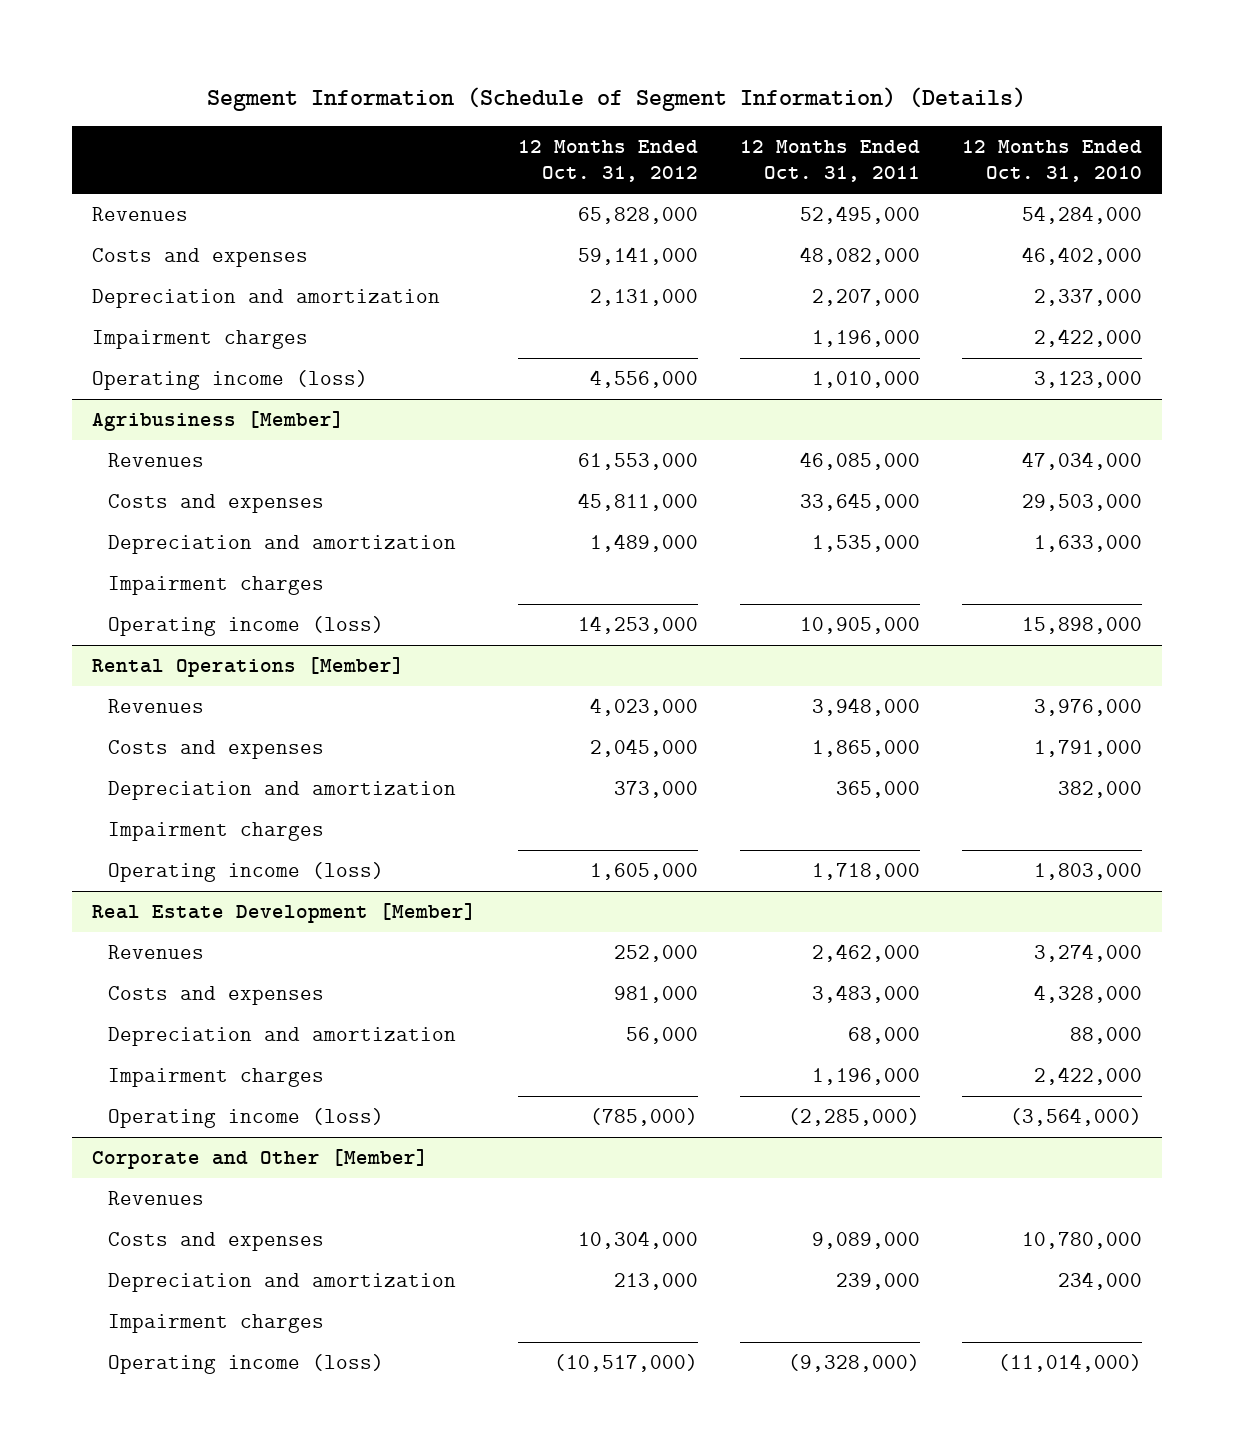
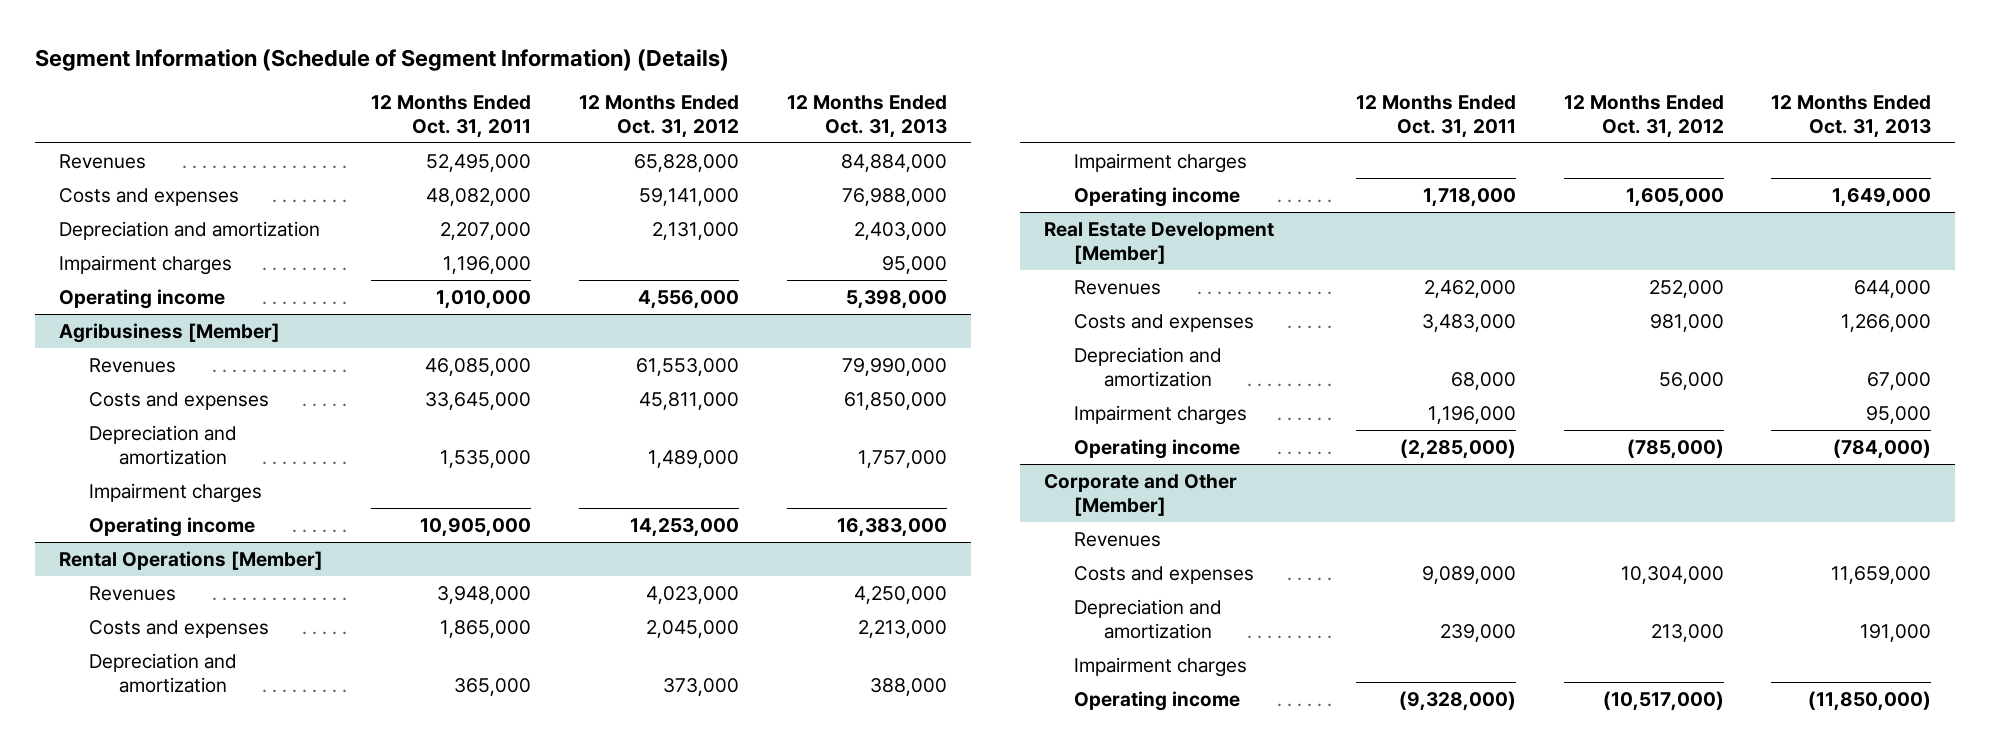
[961,140,1142,183] 12 Months Ended Oct. 31, 2010 -> none
none -> [786,95,947,138] 12 Months Ended Oct. 31, 2013
[92,370,369,391] Operating income (loss) -> [59,288,226,309] Operating income
[108,616,385,637] Operating income (loss) -> [89,516,256,537] Operating income
[108,862,385,883] Operating income (loss) -> [1073,186,1240,207] Operating income
[108,1108,385,1129] Operating income (loss) -> [1073,438,1240,459] Operating income
[108,1354,385,1375] Operating income (loss) -> [1073,690,1240,711] Operating income

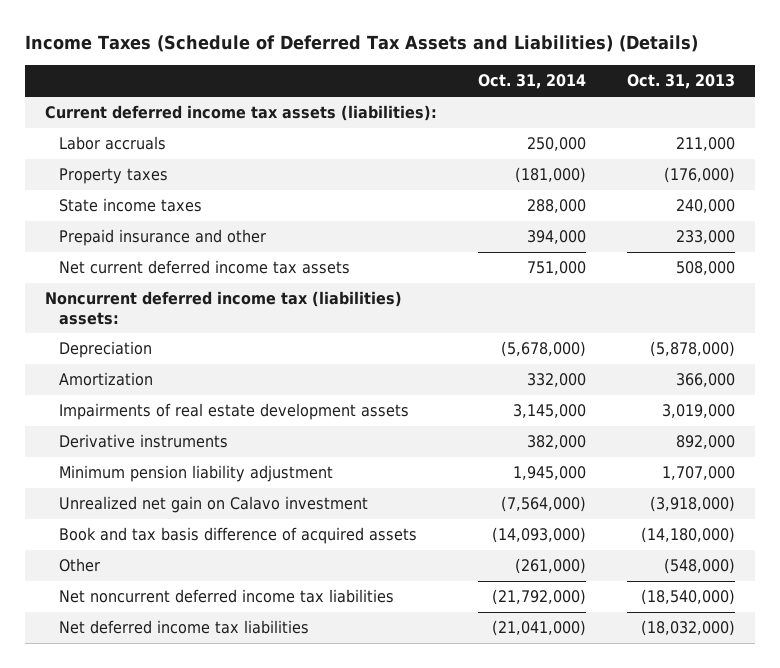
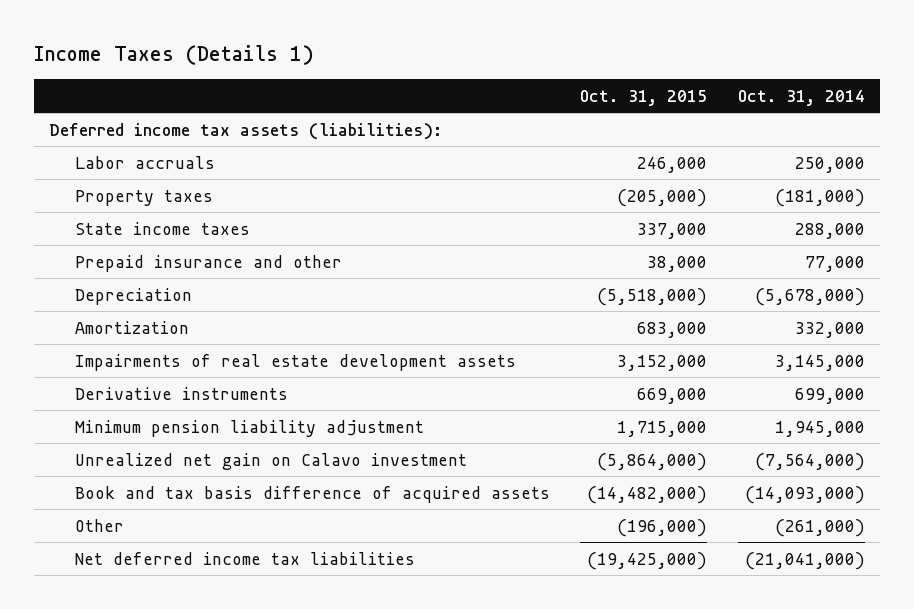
[25,35,699,53] Income Taxes (Schedule of Deferred Tax Assets and Liabilities) (Details) -> [33,45,314,66] Income Taxes (Details 1)
[626,74,735,90] Oct. 31, 2013 -> none
none -> [580,89,708,106] Oct. 31, 2015
[45,105,438,122] Current deferred income tax assets (liabilities): -> [49,122,443,140] Deferred income tax assets (liabilities):
[58,260,350,275] Net current deferred income tax assets -> none
[45,291,403,325] Noncurrent deferred income tax (liabilities) assets: -> none
[527,230,587,245] 394,000 -> [805,255,866,272] 77,000
[527,435,587,450] 382,000 -> [795,387,866,404] 699,000
[58,589,394,604] Net noncurrent deferred income tax liabilities -> none

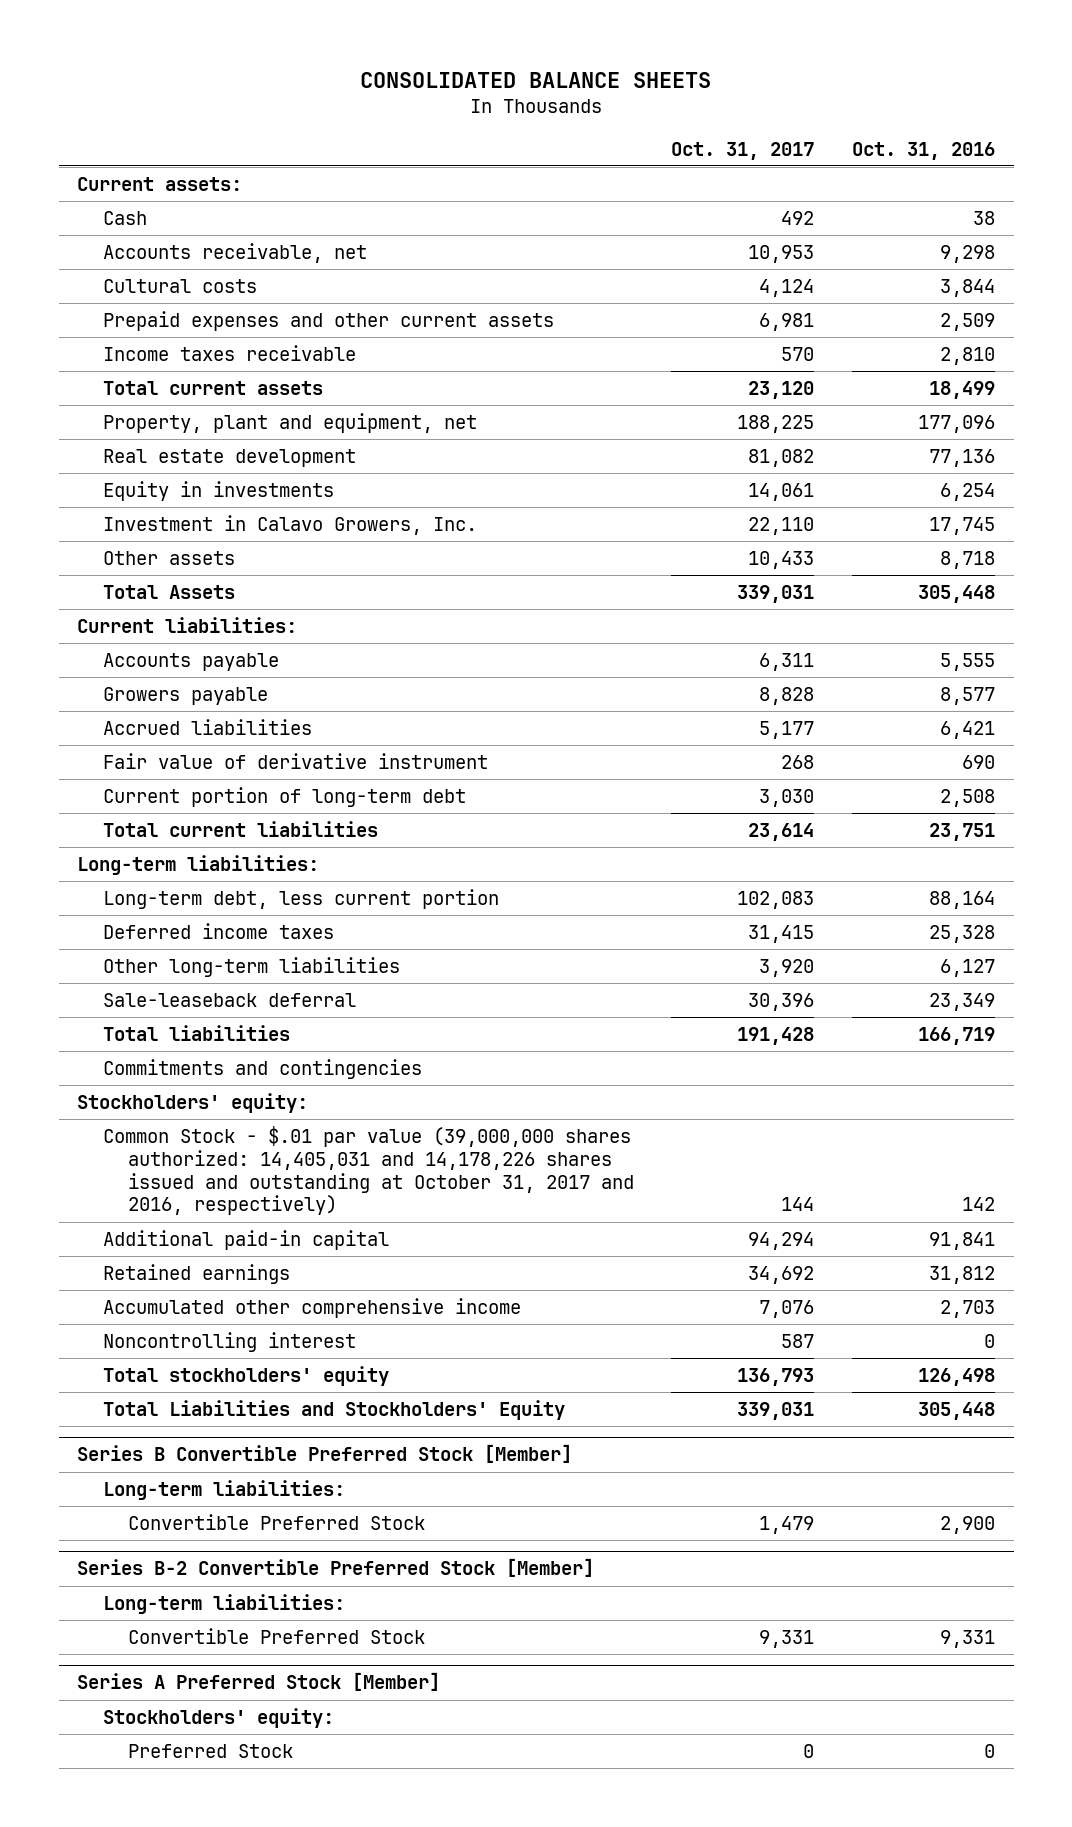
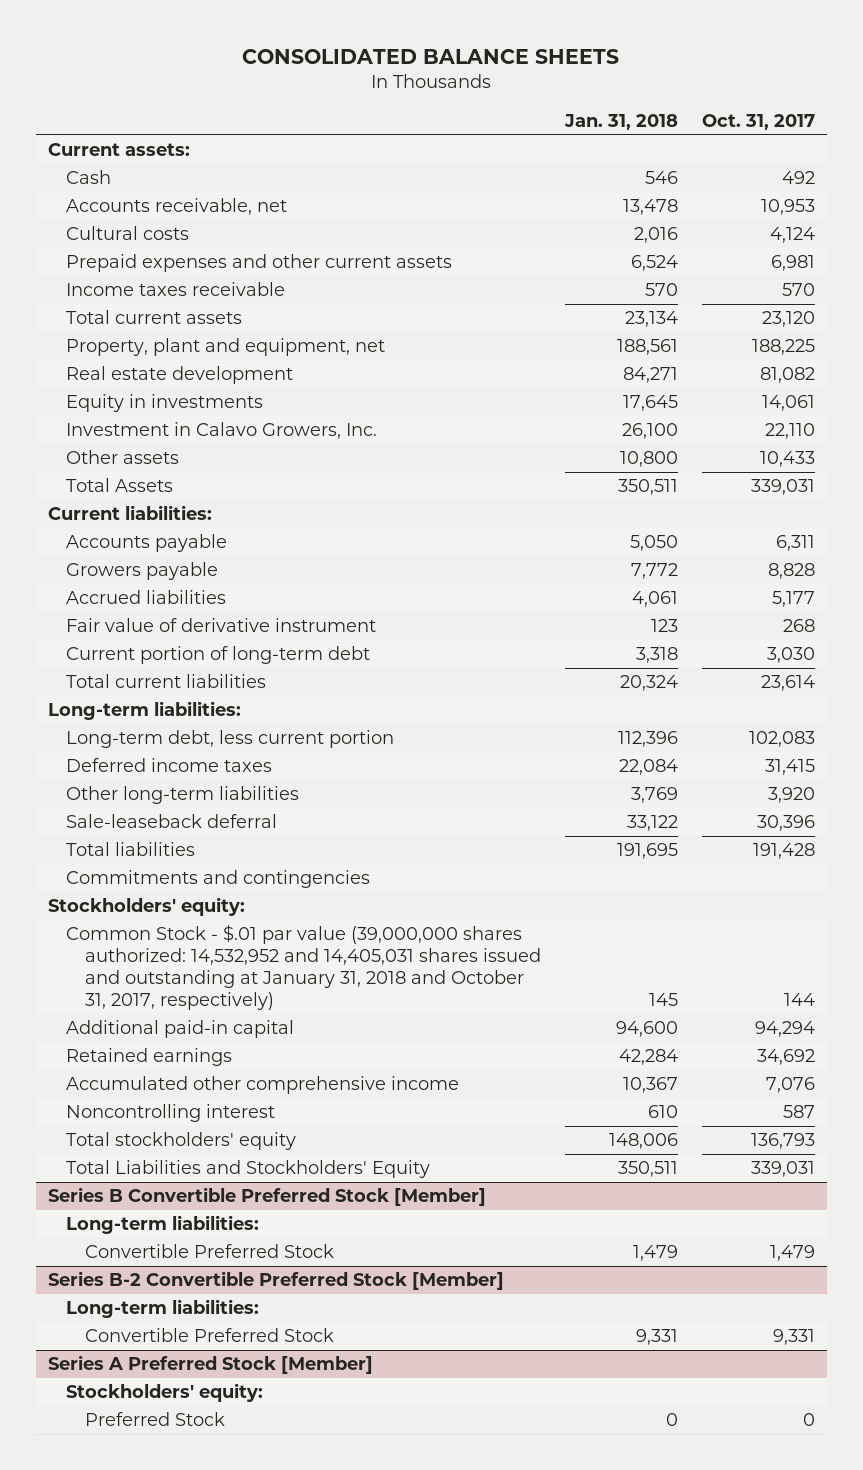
[851,141,995,160] Oct. 31, 2016 -> none
none -> [563,113,678,130] Jan. 31, 2018
[102,1125,634,1216] Common Stock - $.01 par value (39,000,000 shares authorized: 14,405,031 and 14,178,226 shares issued and outstanding at October 31, 2017 and 2016, respectively) -> [66,924,541,1011] Common Stock - $.01 par value (39,000,000 shares authorized: 14,532,952 and 14,405,031 shares issued and outstanding at January 31, 2018 and October 31, 2017, respectively)

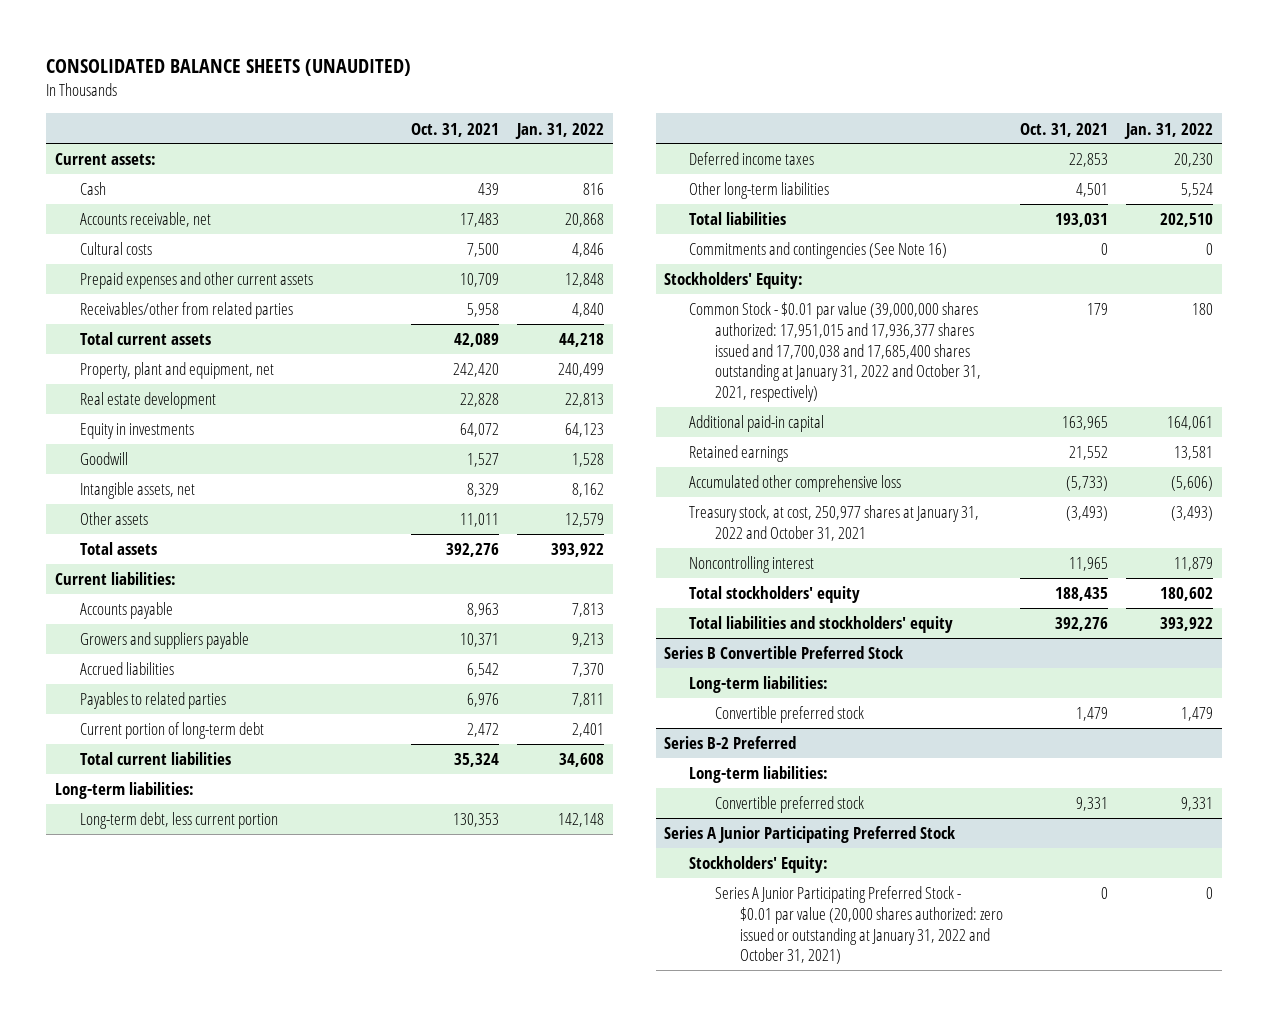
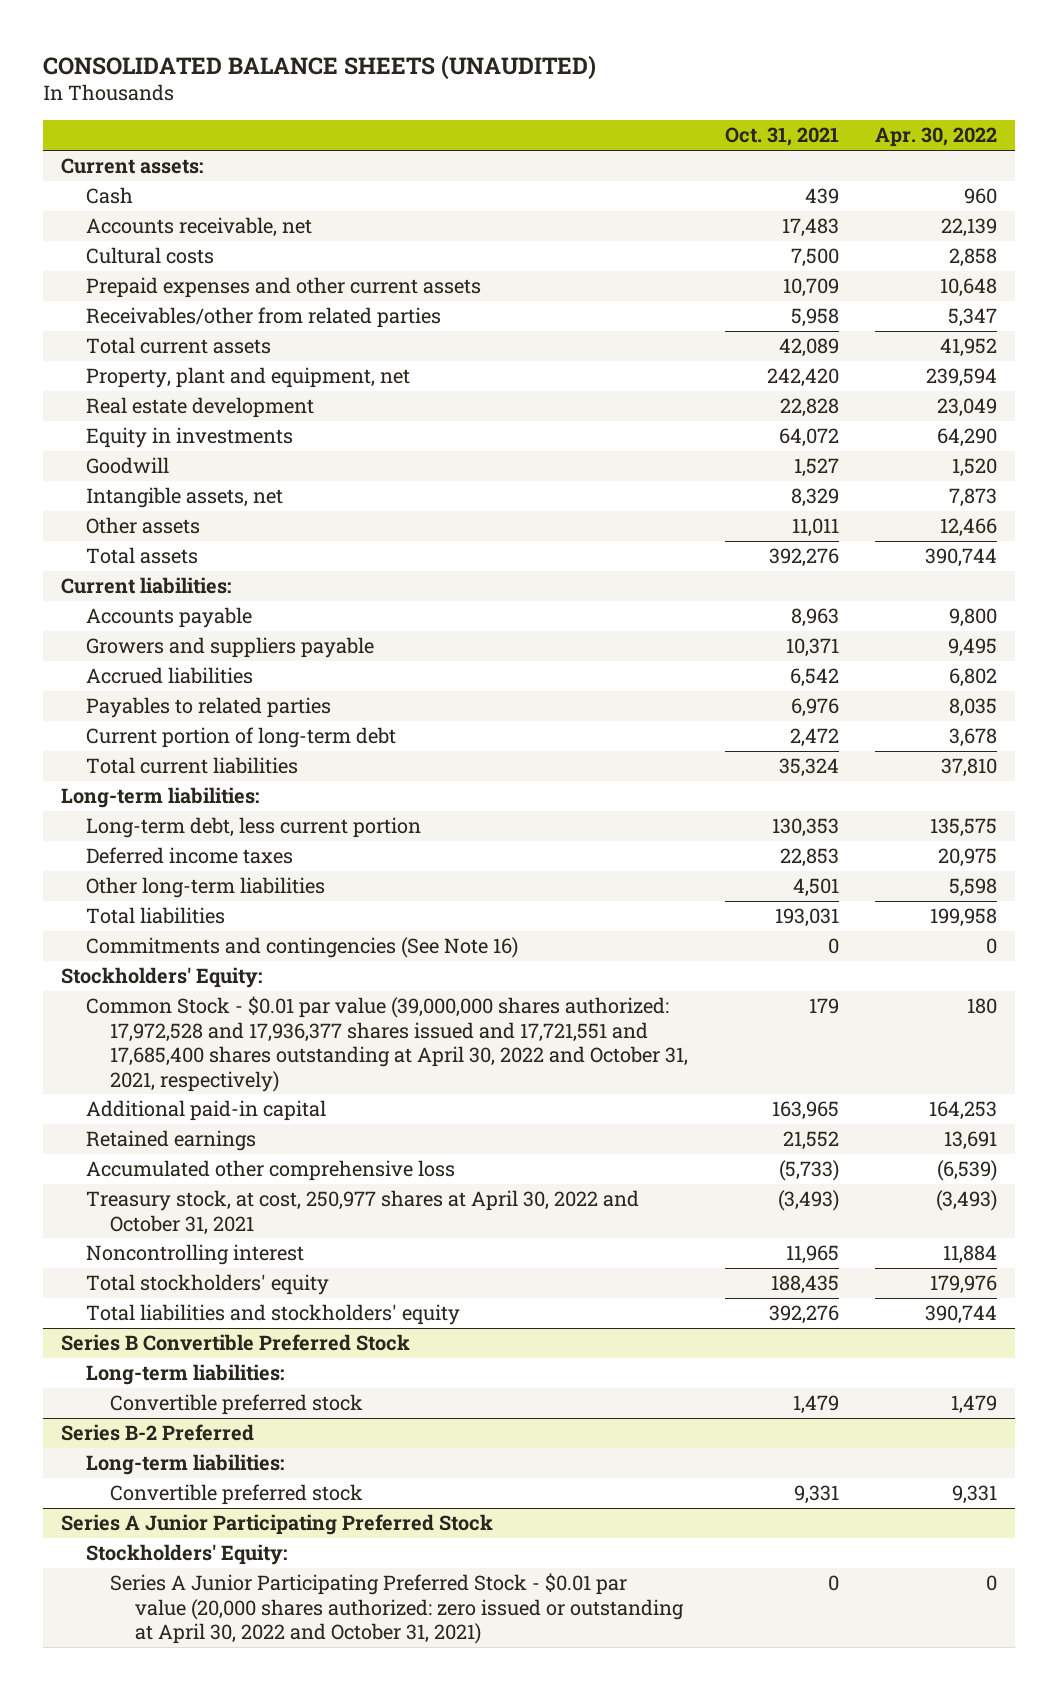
[514,122,604,139] Jan. 31, 2022 -> none
none -> [874,127,997,148] Apr. 30, 2022
[689,302,981,402] Common Stock - $0.01 par value (39,000,000 shares authorized: 17,951,015 and 17,936,377 shares issued and 17,700,038 and 17,685,400 shares outstanding at January 31, 2022 and October 31, 2021, respectively) -> [85,996,689,1092] Common Stock - $0.01 par value (39,000,000 shares authorized: 17,972,528 and 17,936,377 shares issued and 17,721,551 and 17,685,400 shares outstanding at April 30, 2022 and October 31, 2021, respectively)
[689,505,980,541] Treasury stock, at cost, 250,977 shares at January 31, 2022 and October 31, 2021 -> [85,1190,639,1235] Treasury stock, at cost, 250,977 shares at April 30, 2022 and October 31, 2021
[714,886,1003,965] Series A Junior Participating Preferred Stock - $0.01 par value (20,000 shares authorized: zero issued or outstanding at January 31, 2022 and October 31, 2021) -> [110,1573,685,1645] Series A Junior Participating Preferred Stock - $0.01 par value (20,000 shares authorized: zero issued or outstanding at April 30, 2022 and October 31, 2021)

